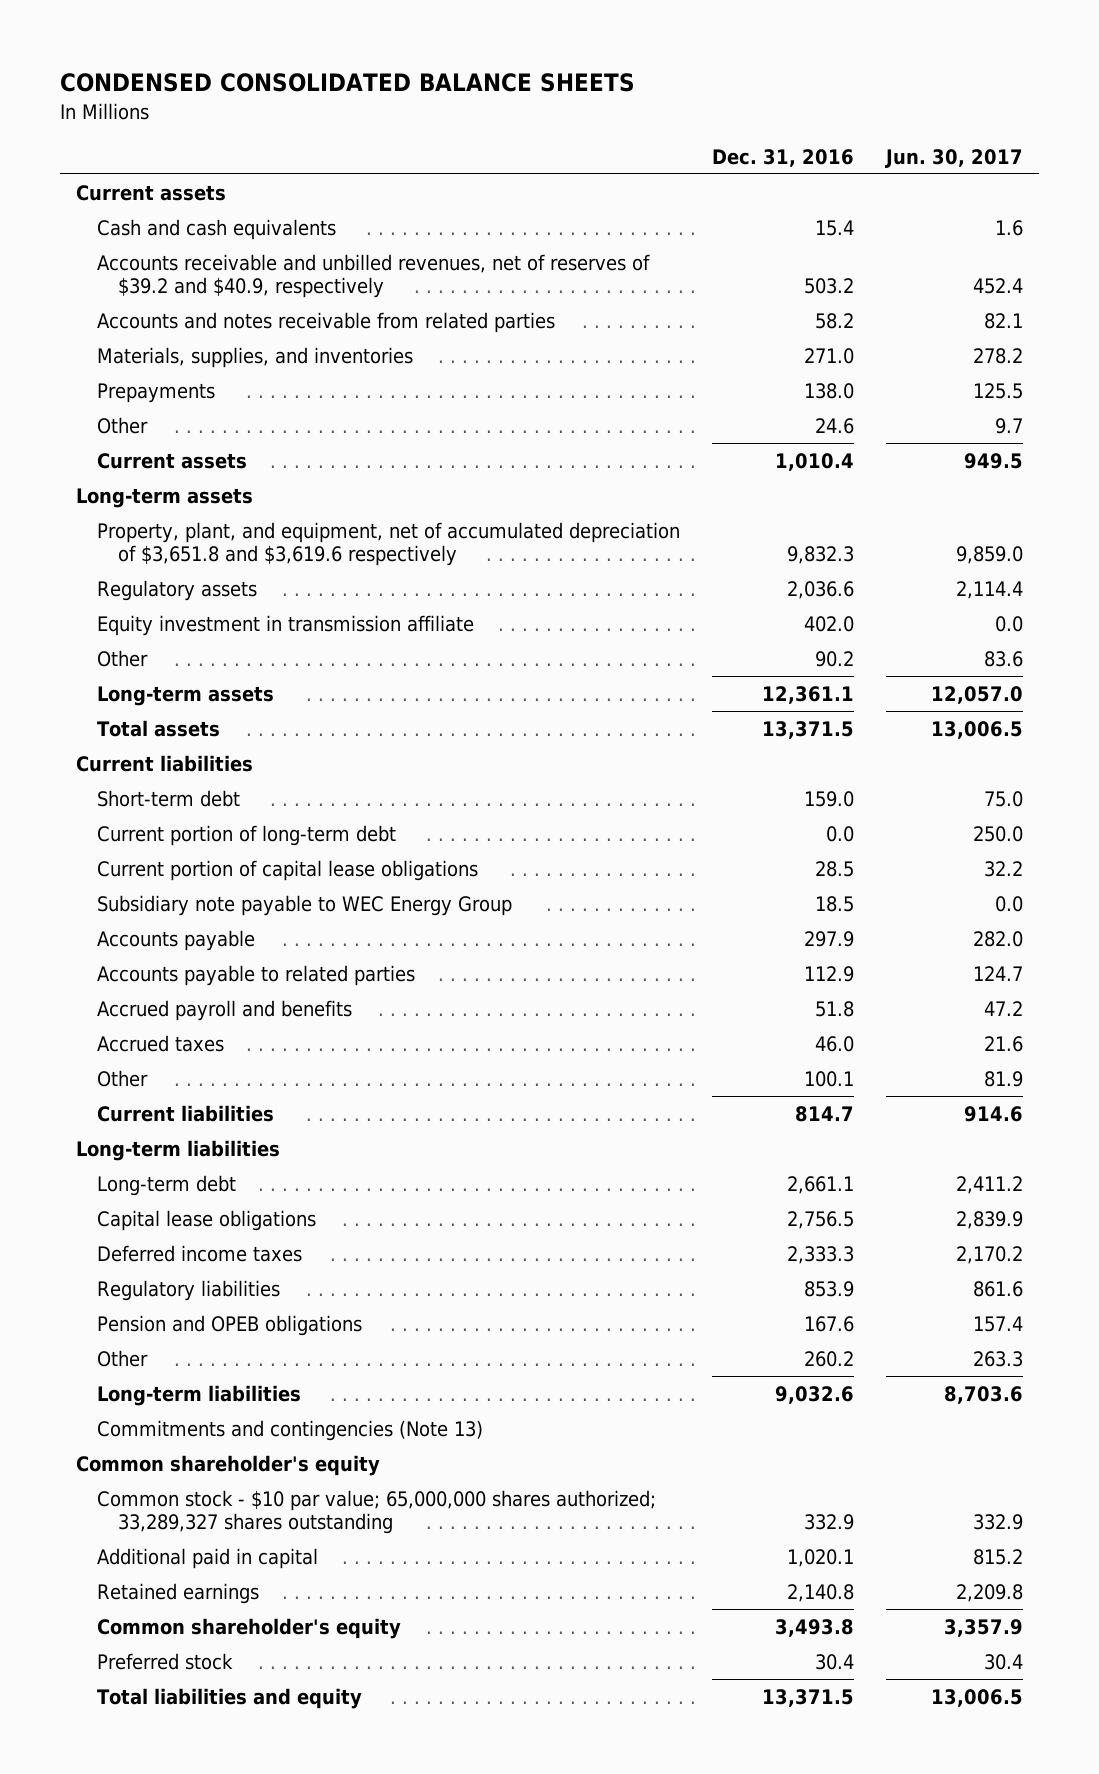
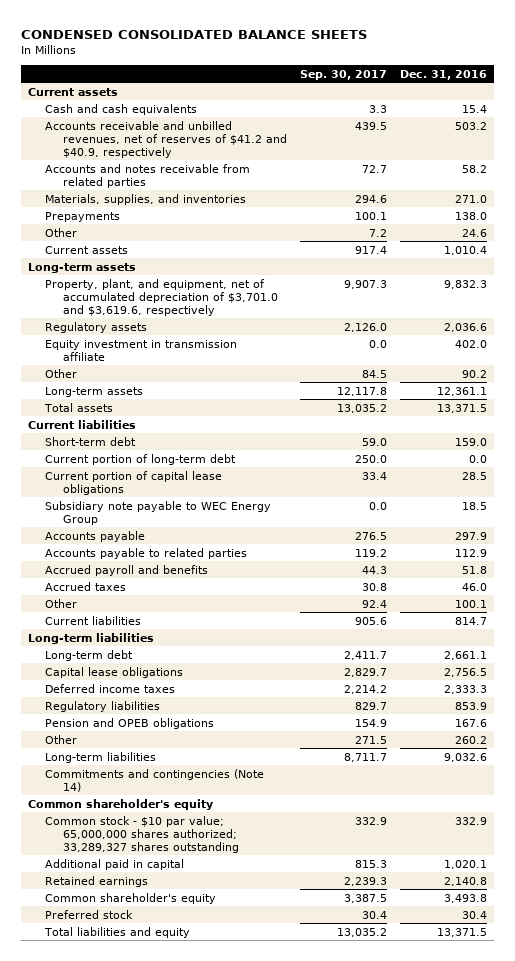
[884,148,1023,168] Jun. 30, 2017 -> none
none -> [300,69,388,80] Sep. 30, 2017
[97,253,651,299] Accounts receivable and unbilled revenues, net of reserves of $39.2 and $40.9, respectively -> [45,120,288,158] Accounts receivable and unbilled revenues, net of reserves of $41.2 and $40.9, respectively
[97,521,681,567] Property, plant, and equipment, net of accumulated depreciation of $3,651.8 and $3,619.6 respectively -> [45,278,279,316] Property, plant, and equipment, net of accumulated depreciation of $3,701.0 and $3,619.6, respectively
[97,1419,484,1441] Commitments and contingencies (Note 13) -> [45,768,265,792] Commitments and contingencies (Note 14)

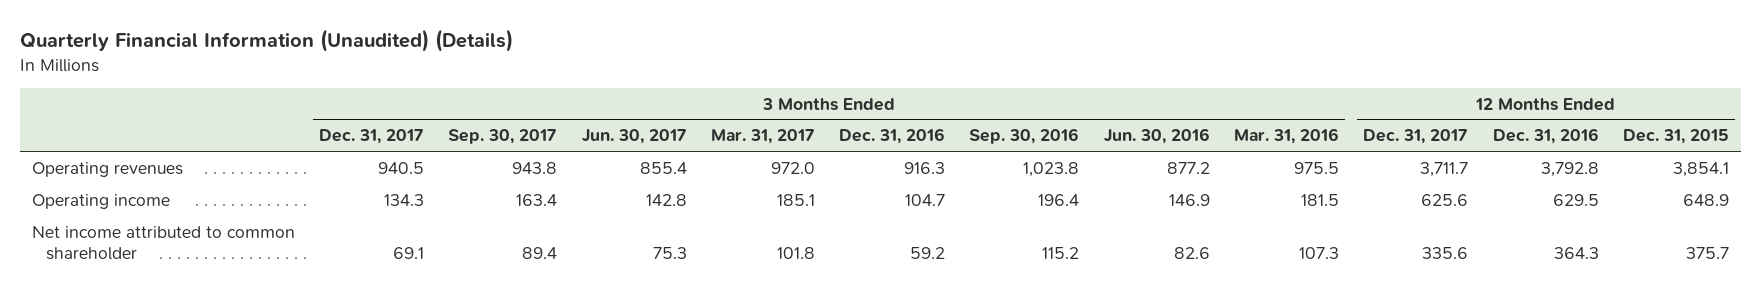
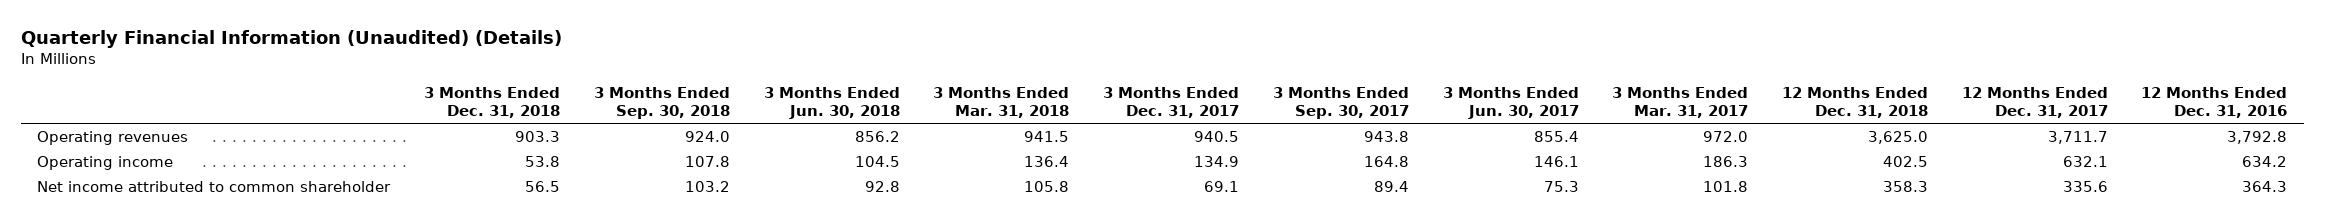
[839,128,946,145] Dec. 31, 2016 -> none
[969,128,1080,145] Sep. 30, 2016 -> none
[1103,128,1210,145] Jun. 30, 2016 -> none
[1234,128,1340,145] Mar. 31, 2016 -> none
[1622,129,1729,145] Dec. 31, 2015 -> none
none -> [424,86,561,119] 3 Months Ended Dec. 31, 2018
none -> [593,86,730,120] 3 Months Ended Sep. 30, 2018
none -> [763,86,900,120] 3 Months Ended Jun. 30, 2018
none -> [933,86,1070,119] 3 Months Ended Mar. 31, 2018
none -> [1781,86,1928,119] 12 Months Ended Dec. 31, 2018
[384,193,425,206] 134.3 -> [1194,156,1240,168] 134.9
[516,193,558,206] 163.4 -> [1363,156,1409,168] 164.8
[645,193,687,206] 142.8 -> [1533,156,1579,168] 146.1
[776,193,815,206] 185.1 -> [1703,156,1749,168] 186.3
[1421,193,1469,206] 625.6 -> [2062,156,2108,168] 632.1
[1552,193,1599,206] 629.5 -> [2242,156,2288,168] 634.2

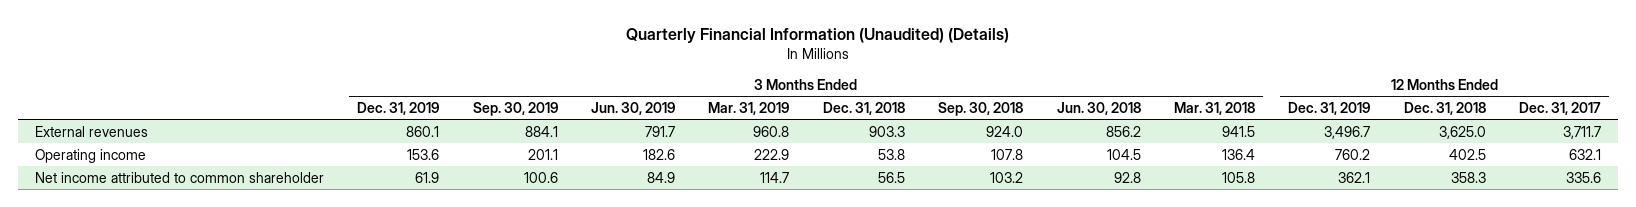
[1103,86,1240,119] 3 Months Ended Dec. 31, 2017 -> none
[1272,86,1409,120] 3 Months Ended Sep. 30, 2017 -> none
[1442,86,1579,120] 3 Months Ended Jun. 30, 2017 -> none
[1612,86,1749,119] 3 Months Ended Mar. 31, 2017 -> none
[2141,86,2288,119] 12 Months Ended Dec. 31, 2016 -> none
none -> [357,101,440,115] Dec. 31, 2019
none -> [472,101,558,116] Sep. 30, 2019
none -> [591,101,676,115] Jun. 30, 2019
none -> [708,101,790,115] Mar. 31, 2019
none -> [1288,101,1371,115] Dec. 31, 2019
[37,131,189,146] Operating revenues -> [34,125,148,137] External revenues

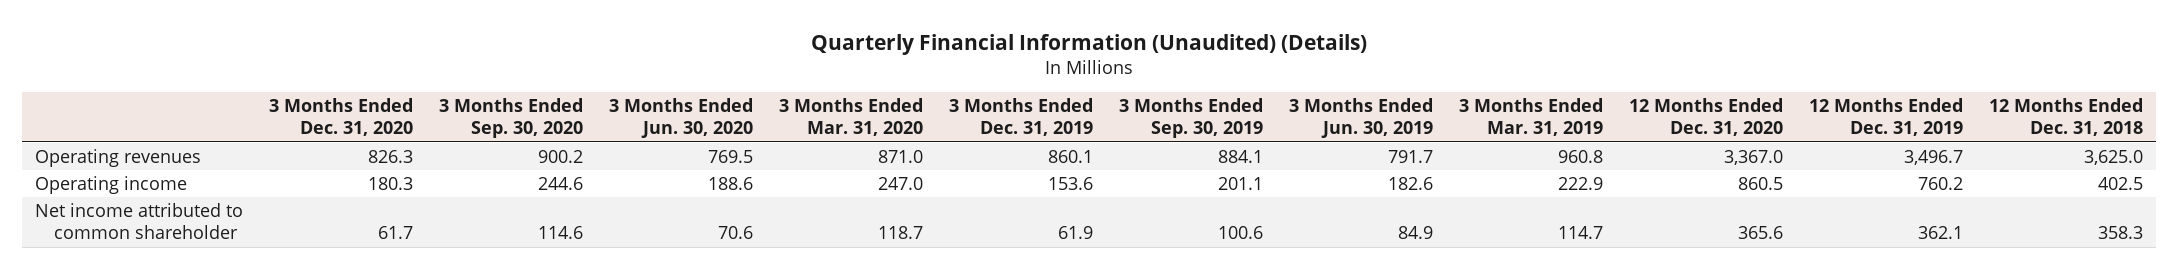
[822,101,905,115] Dec. 31, 2018 -> none
[938,101,1024,116] Sep. 30, 2018 -> none
[1056,101,1141,115] Jun. 30, 2018 -> none
[1173,101,1255,115] Mar. 31, 2018 -> none
[1519,101,1602,115] Dec. 31, 2017 -> none
none -> [269,98,414,137] 3 Months Ended Dec. 31, 2020
none -> [439,98,584,139] 3 Months Ended Sep. 30, 2020
none -> [609,98,754,139] 3 Months Ended Jun. 30, 2020
none -> [779,98,924,137] 3 Months Ended Mar. 31, 2020
none -> [1628,98,1783,137] 12 Months Ended Dec. 31, 2020
[34,125,148,137] External revenues -> [35,148,202,167] Operating revenues

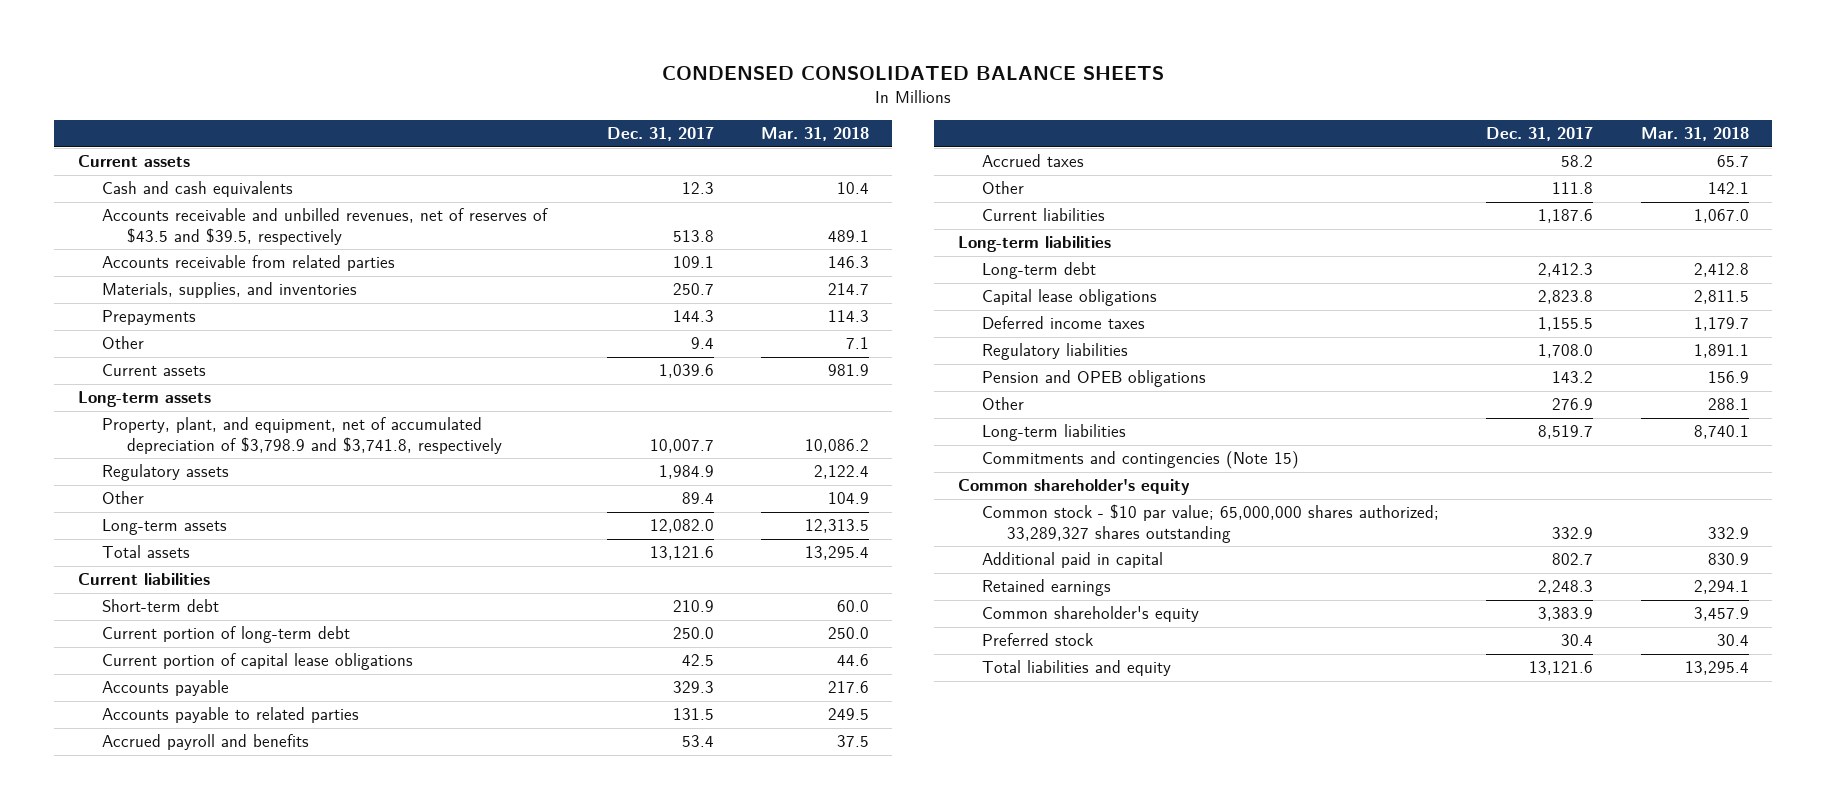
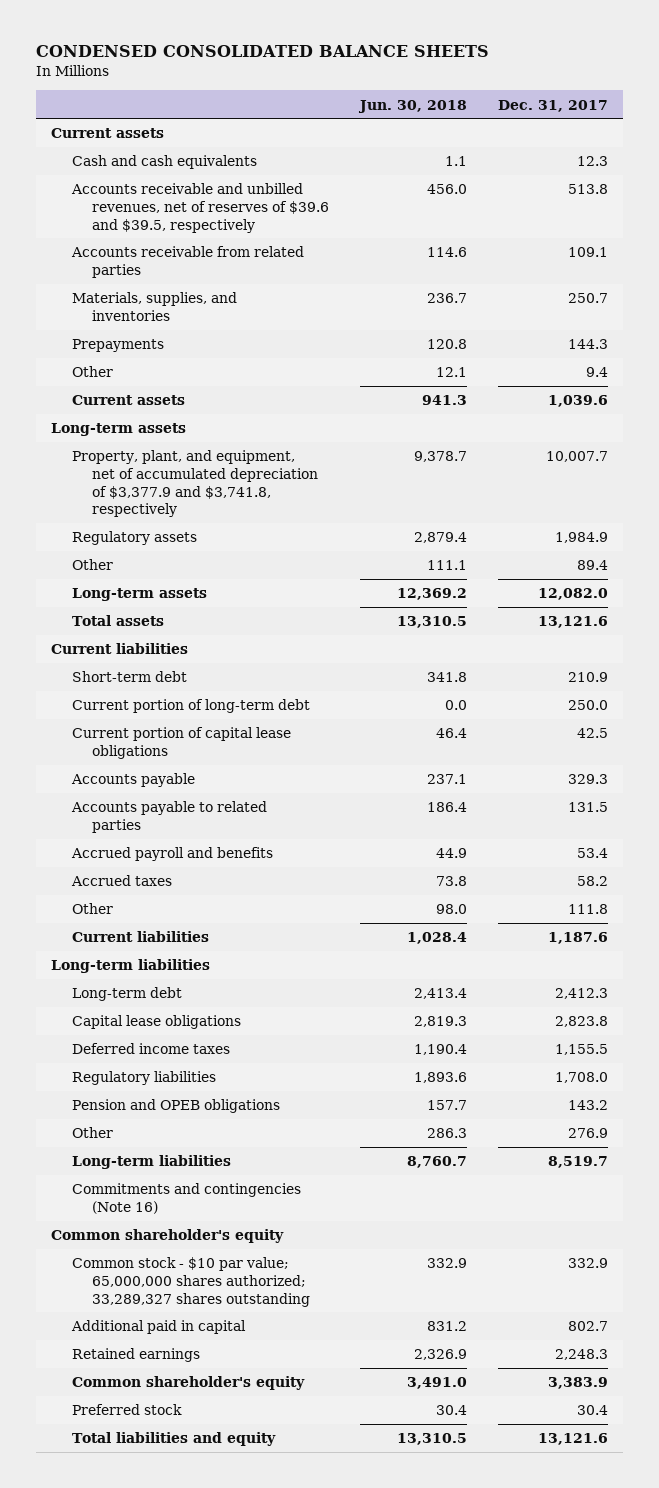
[760,127,869,142] Mar. 31, 2018 -> none
none -> [357,99,467,113] Jun. 30, 2018
[102,208,549,245] Accounts receivable and unbilled revenues, net of reserves of $43.5 and $39.5, respectively -> [70,183,330,233] Accounts receivable and unbilled revenues, net of reserves of $39.6 and $39.5, respectively
[102,417,502,454] Property, plant, and equipment, net of accumulated depreciation of $3,798.9 and $3,741.8, respectively -> [71,450,319,518] Property, plant, and equipment, net of accumulated depreciation of $3,377.9 and $3,741.8, respectively
[982,451,1300,470] Commitments and contingencies (Note 15) -> [71,1183,301,1214] Commitments and contingencies (Note 16)

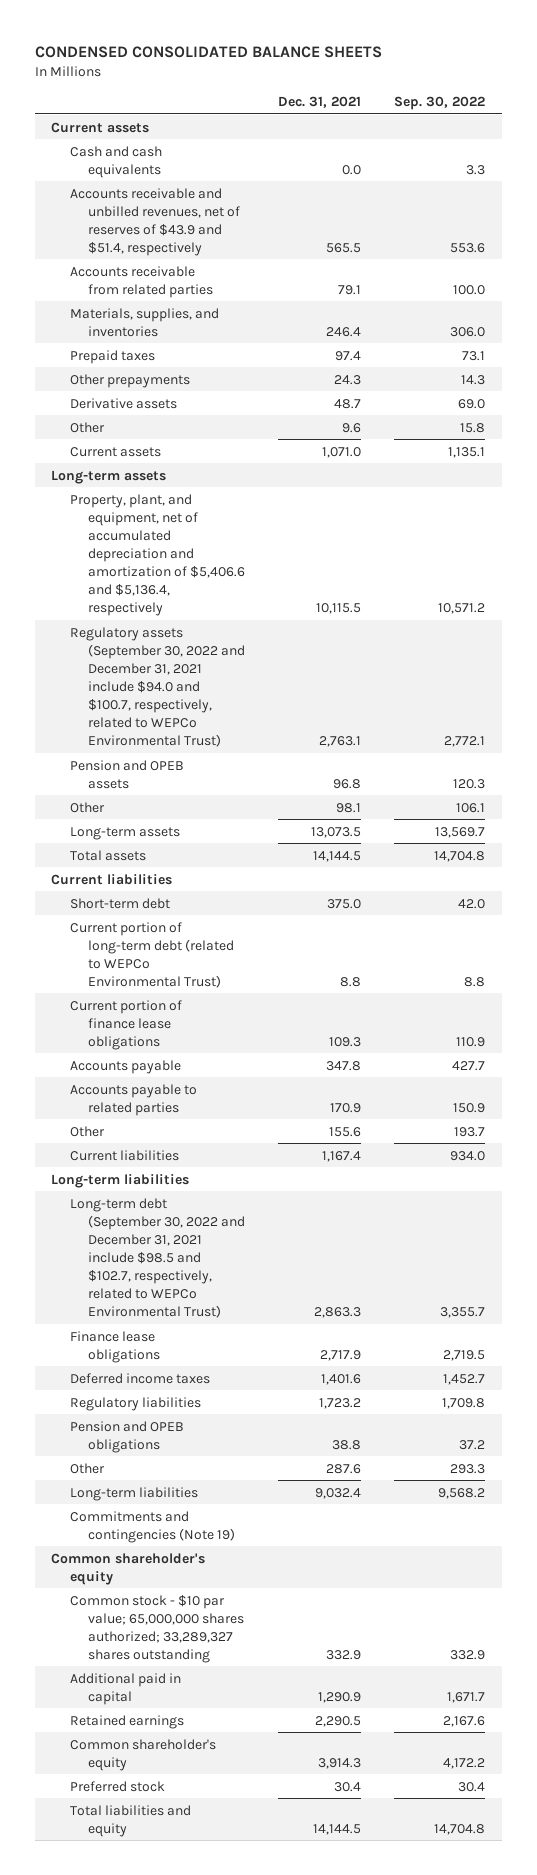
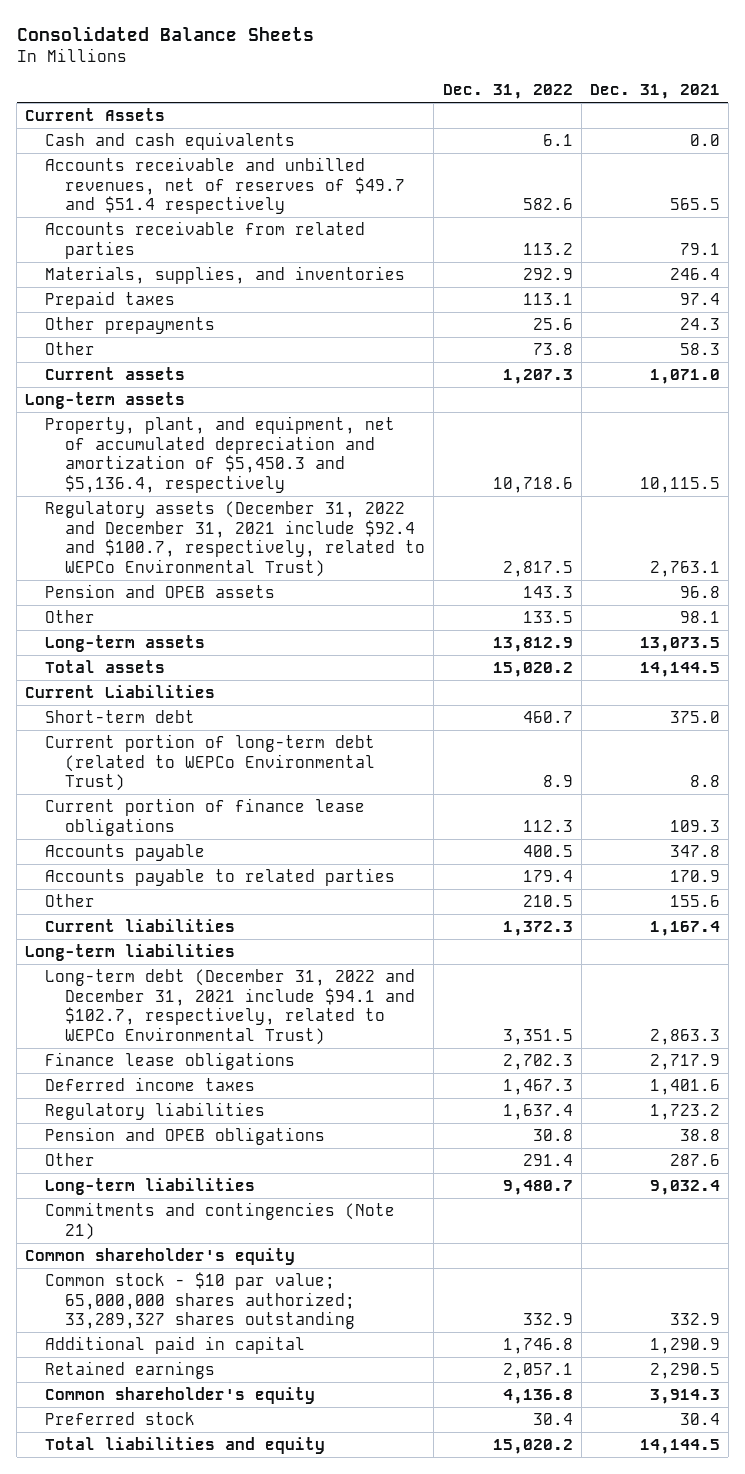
[34,45,382,58] CONDENSED CONSOLIDATED BALANCE SHEETS -> [16,25,314,41] Consolidated Balance Sheets
[394,96,486,111] Sep. 30, 2022 -> none
none -> [442,84,573,100] Dec. 31, 2022
[51,121,150,133] Current assets -> [25,107,166,121] Current Assets
[69,187,240,256] Accounts receivable and unbilled revenues, net of reserves of $43.9 and $51.4, respectively -> [45,156,406,215] Accounts receivable and unbilled revenues, net of reserves of $49.7 and $51.4 respectively
[69,397,177,409] Derivative assets -> none
[342,422,362,433] 9.6 -> [679,342,720,355] 58.3
[69,493,245,617] Property, plant, and equipment, net of accumulated depreciation and amortization of $5,406.6 and $5,136.4, respectively -> [45,415,396,494] Property, plant, and equipment, net of accumulated depreciation and amortization of $5,450.3 and $5,136.4, respectively
[69,626,245,748] Regulatory assets (September 30, 2022 and December 31, 2021 include $94.0 and $100.7, respectively, related to WEPCo Environmental Trust) -> [45,500,426,578] Regulatory assets (December 31, 2022 and December 31, 2021 include $92.4 and $100.7, respectively, related to WEPCo Environmental Trust)
[51,873,173,885] Current liabilities -> [25,684,216,698] Current Liabilities
[69,1197,245,1319] Long-term debt (September 30, 2022 and December 31, 2021 include $98.5 and $102.7, respectively, related to WEPCo Environmental Trust) -> [45,968,416,1046] Long-term debt (December 31, 2022 and December 31, 2021 include $94.1 and $102.7, respectively, related to WEPCo Environmental Trust)
[69,1510,235,1543] Commitments and contingencies (Note 19) -> [45,1201,396,1240] Commitments and contingencies (Note 21)

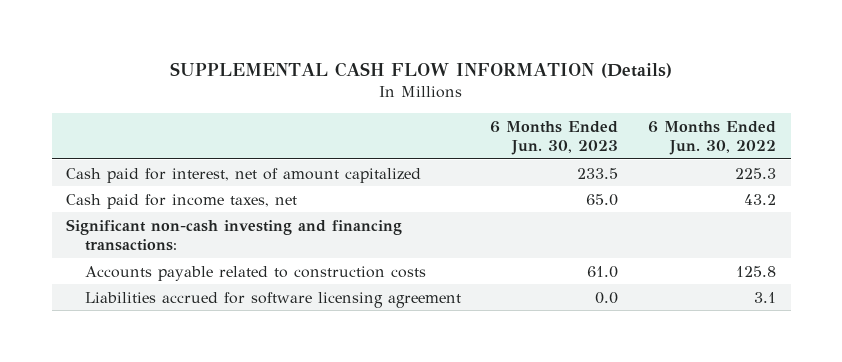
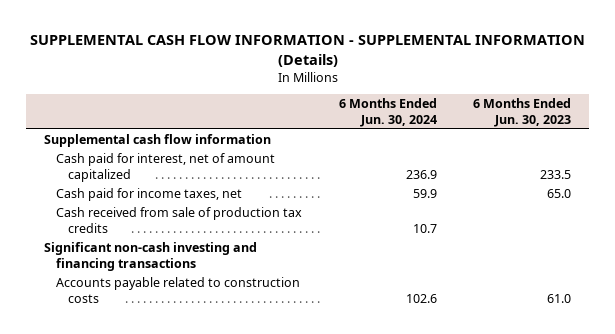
[170,62,673,79] SUPPLEMENTAL CASH FLOW INFORMATION (Details) -> [29,35,585,67] SUPPLEMENTAL CASH FLOW INFORMATION - SUPPLEMENTAL INFORMATION (Details)
[648,120,777,156] 6 Months Ended Jun. 30, 2022 -> none
none -> [338,98,437,127] 6 Months Ended Jun. 30, 2024
none -> [44,134,272,148] Supplemental cash flow information
none -> [55,207,302,233] Cash received from sale of production tax credits
[66,218,403,251] Significant non-cash investing and financing transactions: -> [44,242,258,271] Significant non-cash investing and financing transactions
[84,291,461,308] Liabilities accrued for software licensing agreement -> none

